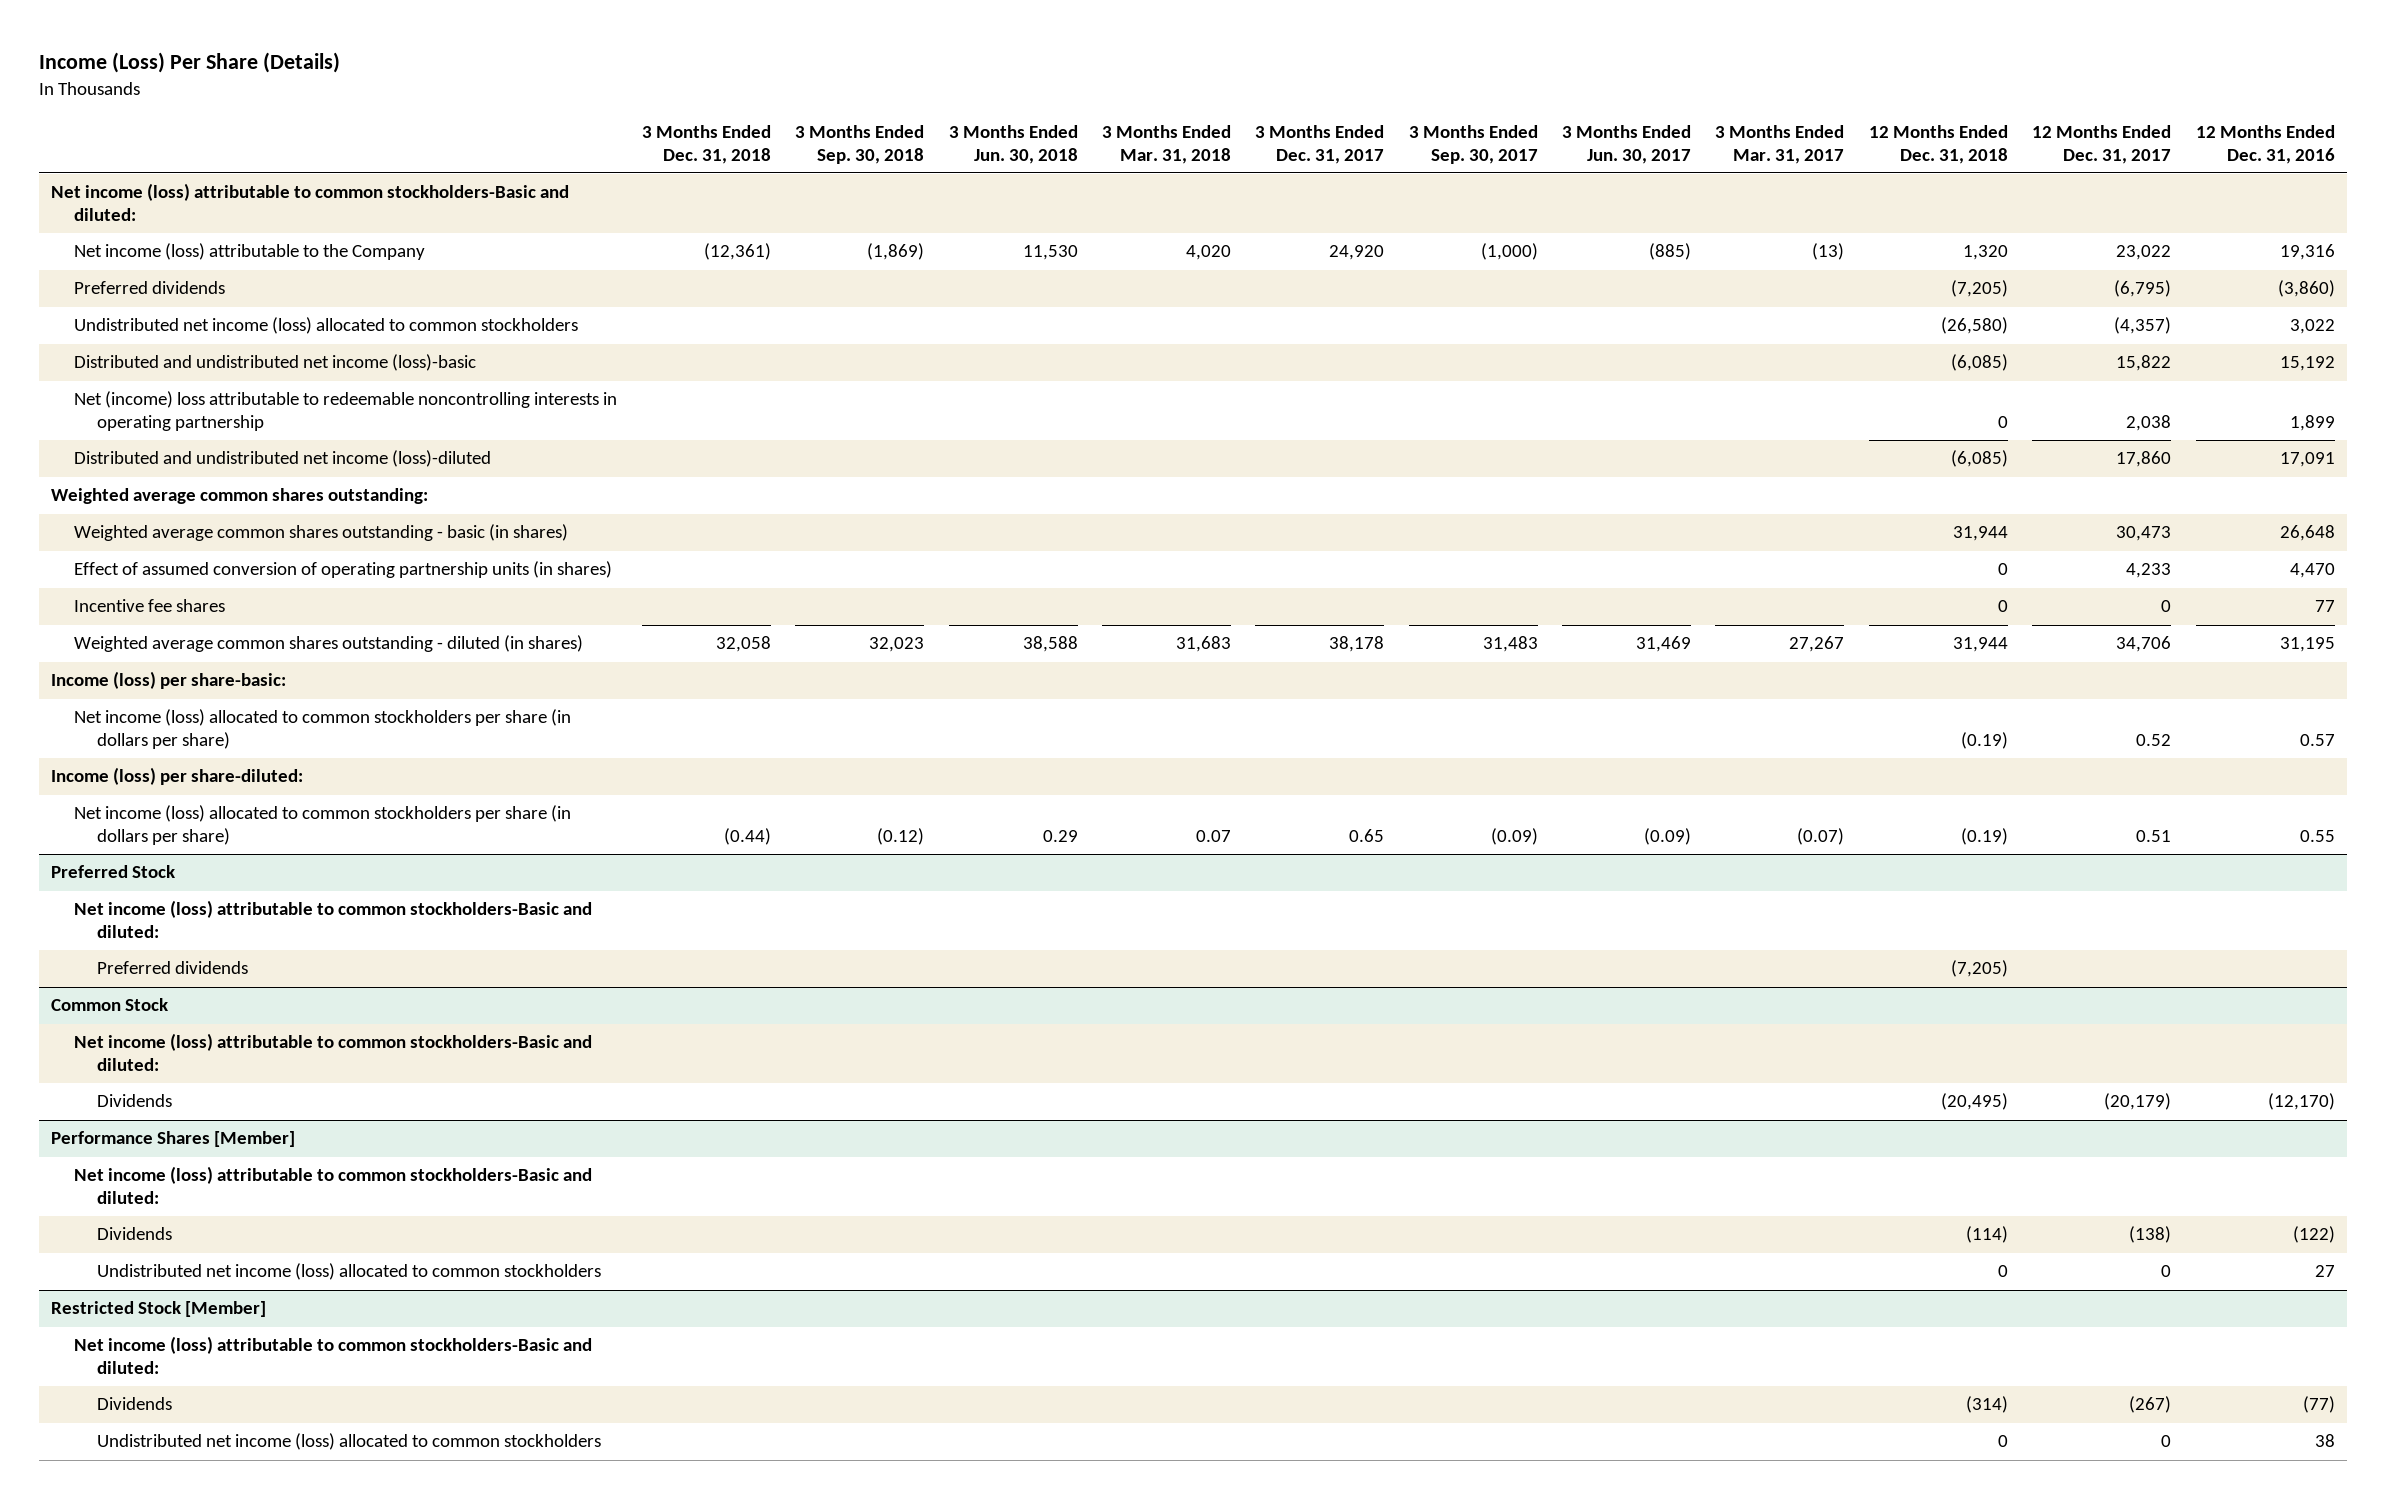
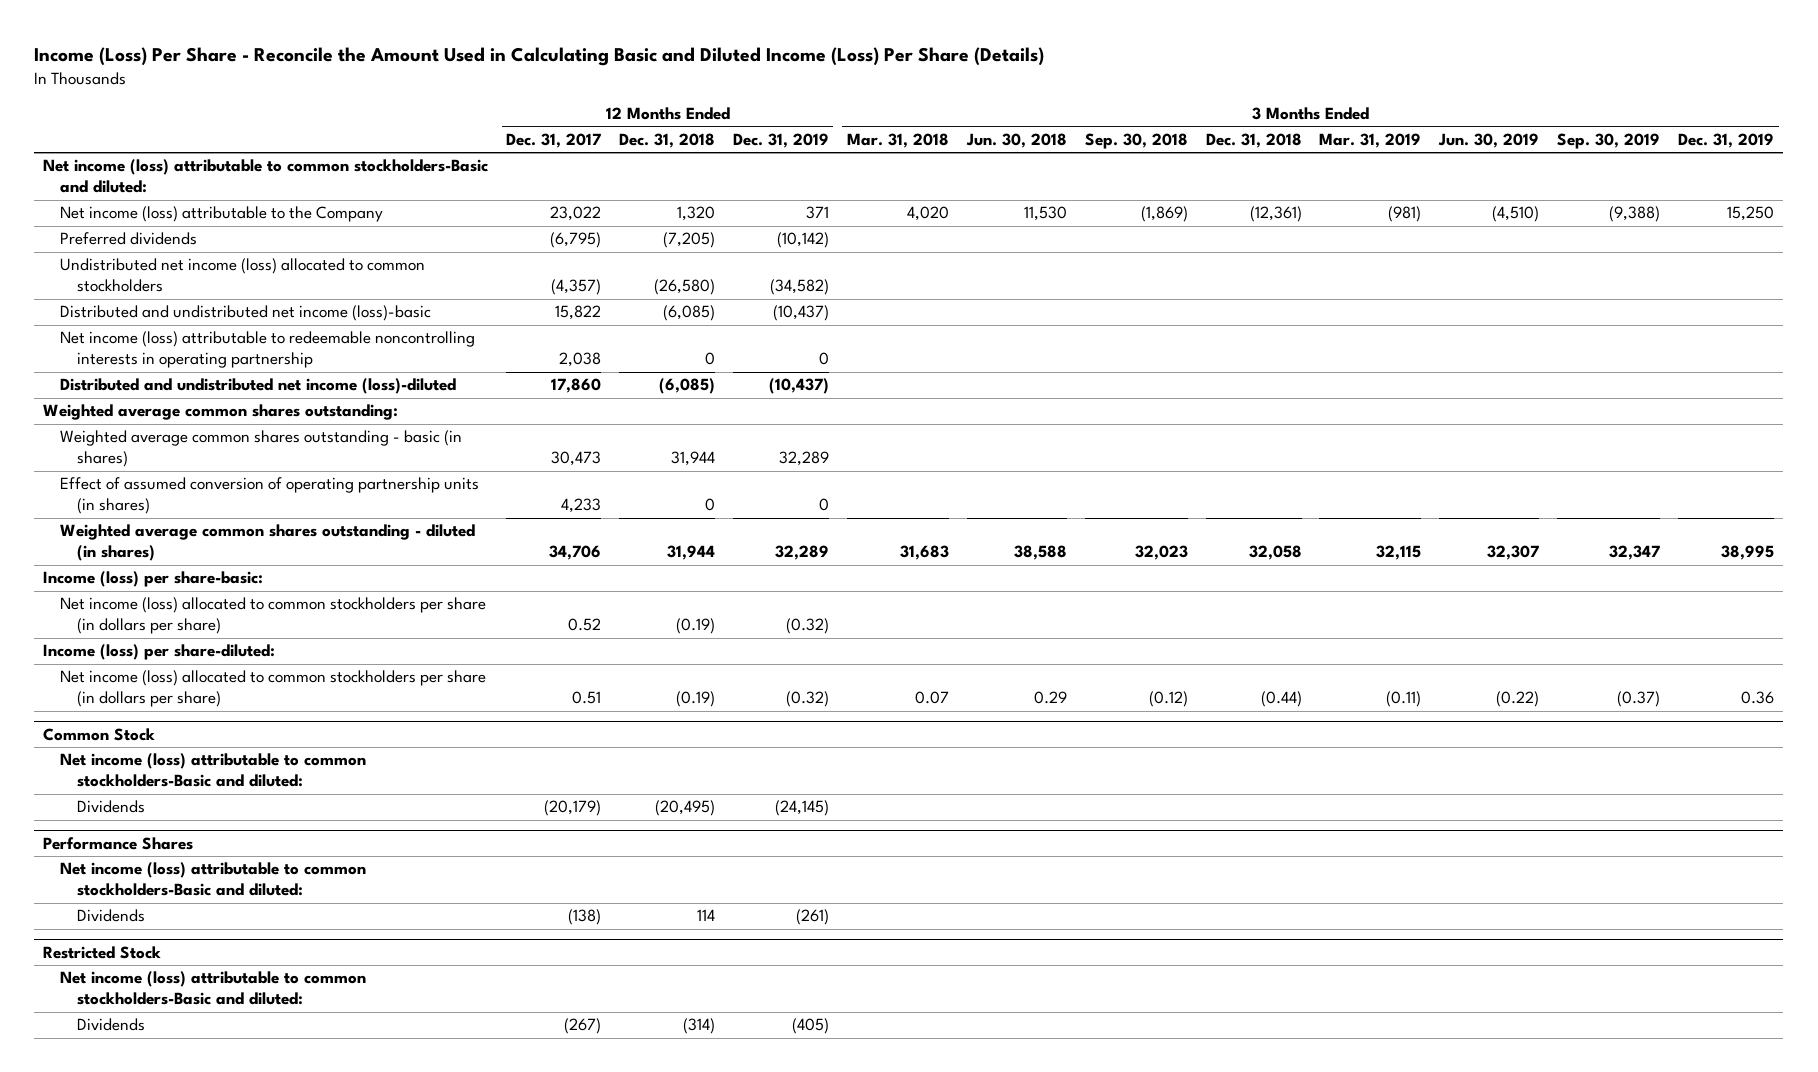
[39,51,341,73] Income (Loss) Per Share (Details) -> [34,46,1045,66] Income (Loss) Per Share - Reconcile the Amount Used in Calculating Basic and Diluted Income (Loss) Per Share (Details)
[1255,125,1385,164] 3 Months Ended Dec. 31, 2017 -> none
[1408,125,1538,164] 3 Months Ended Sep. 30, 2017 -> none
[1562,125,1692,164] 3 Months Ended Jun. 30, 2017 -> none
[1715,125,1845,164] 3 Months Ended Mar. 31, 2017 -> none
[2195,125,2335,164] 12 Months Ended Dec. 31, 2016 -> none
none -> [733,132,830,148] Dec. 31, 2019
none -> [1319,132,1422,148] Mar. 31, 2019
none -> [1438,132,1540,148] Jun. 30, 2019
none -> [1557,132,1661,149] Sep. 30, 2019
none -> [1678,132,1775,148] Dec. 31, 2019
[74,391,618,432] Net (income) loss attributable to redeemable noncontrolling interests in operating partnership -> [60,331,476,369] Net income (loss) attributable to redeemable noncontrolling interests in operating partnership
[74,599,226,613] Incentive fee shares -> none
[51,865,176,879] Preferred Stock -> none
[74,900,593,939] Net income (loss) attributable to common stockholders-Basic and diluted: -> none
[97,961,249,975] Preferred dividends -> none
[51,1131,296,1148] Performance Shares [Member] -> [43,836,194,850] Performance Shares
[97,1263,602,1281] Undistributed net income (loss) allocated to common stockholders -> none
[1965,1226,2008,1244] (114) -> [697,909,716,922] 114
[51,1301,267,1318] Restricted Stock [Member] -> [43,945,162,959] Restricted Stock
[97,1433,602,1451] Undistributed net income (loss) allocated to common stockholders -> none

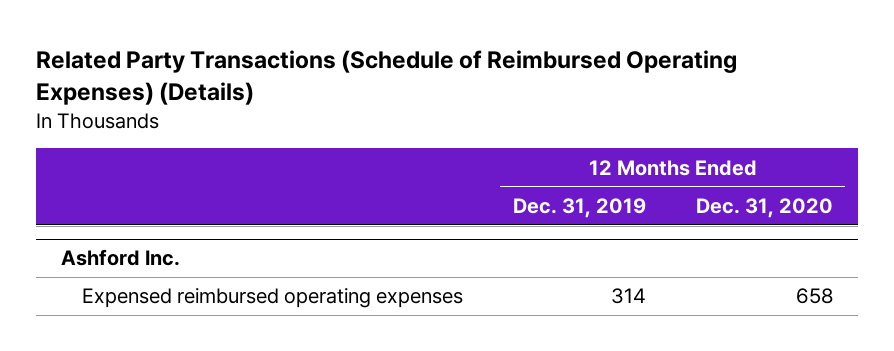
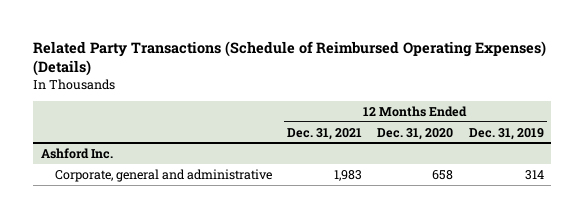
none -> [287,127,363,140] Dec. 31, 2021
[81,288,463,309] Expensed reimbursed operating expenses -> [55,168,273,182] Corporate, general and administrative

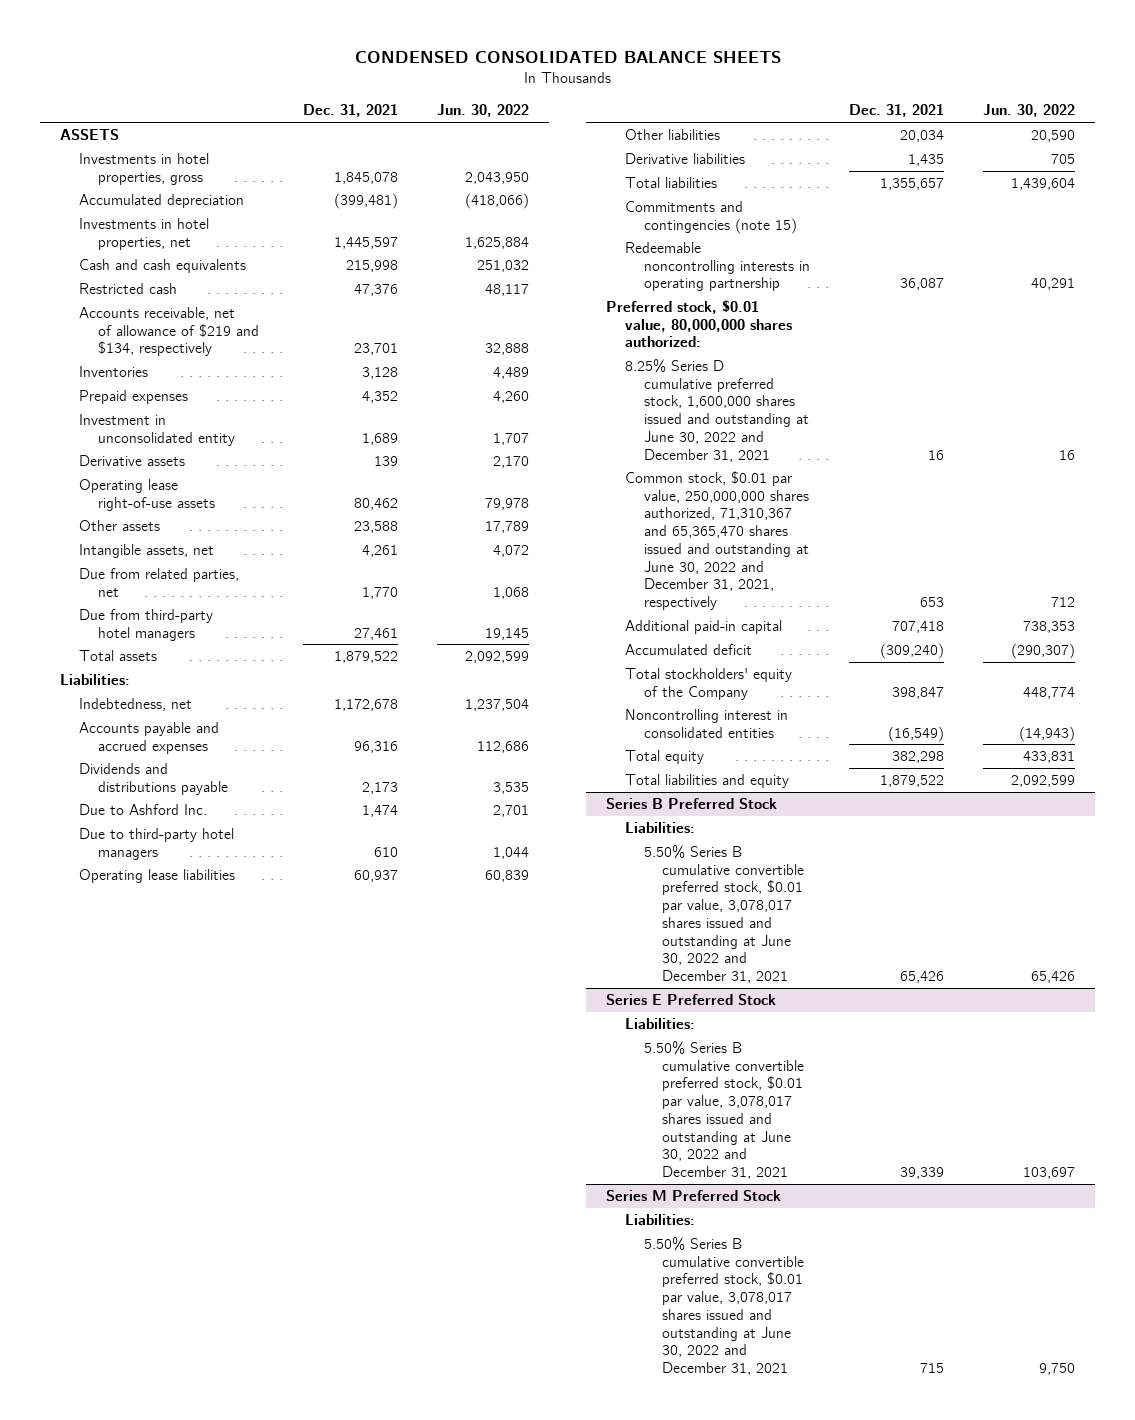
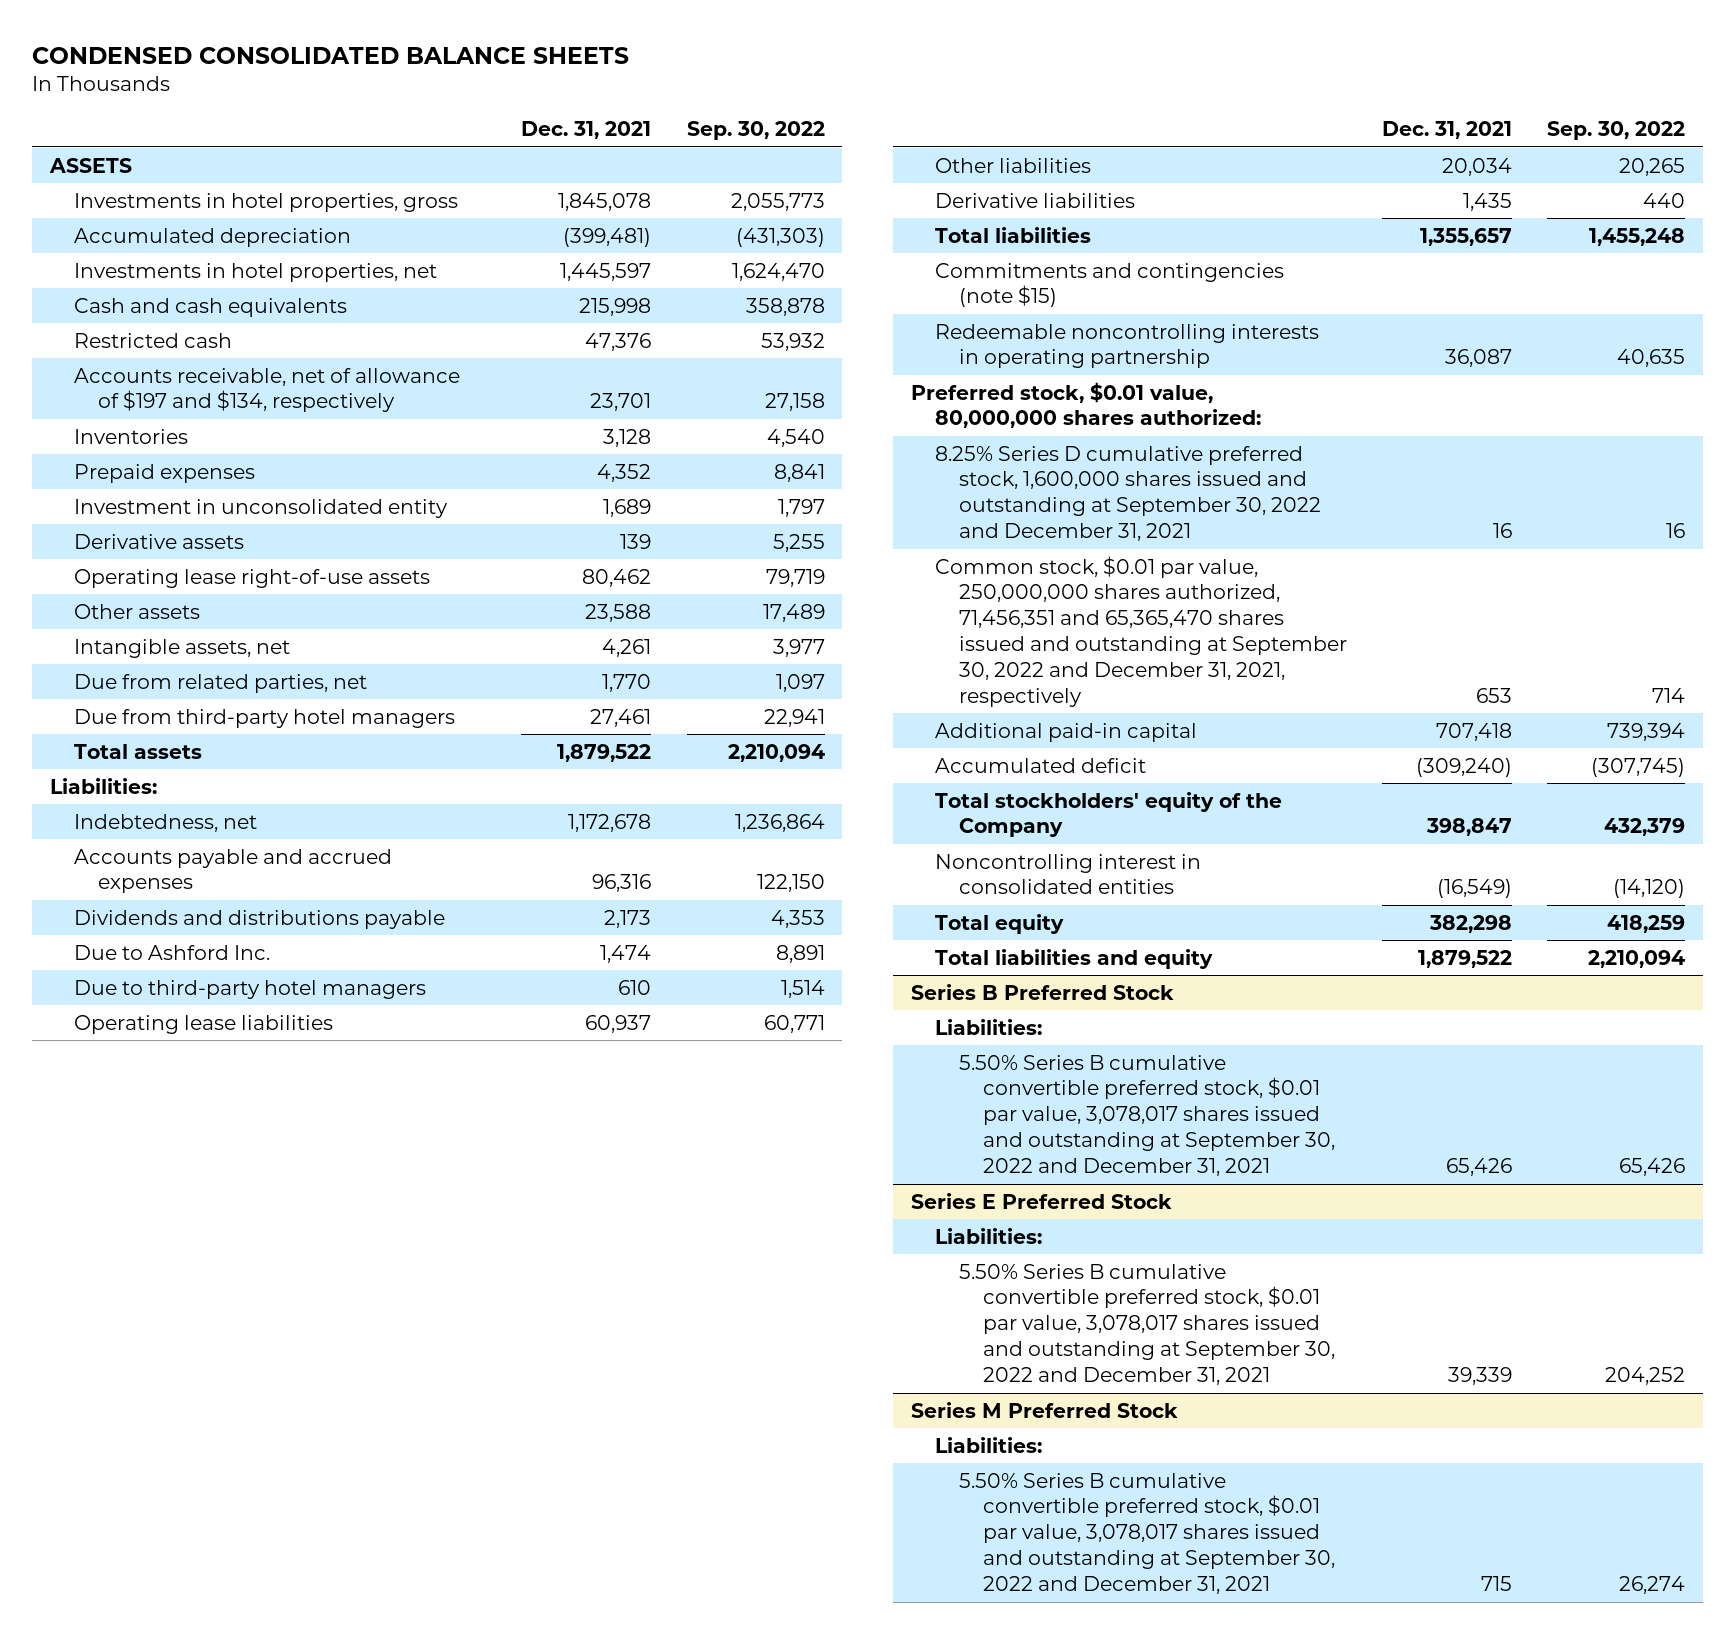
[437,104,530,118] Jun. 30, 2022 -> none
none -> [686,121,825,141] Sep. 30, 2022
[78,306,259,357] Accounts receivable, net of allowance of $219 and $134, respectively -> [74,367,461,413] Accounts receivable, net of allowance of $197 and $134, respectively
[624,200,797,234] Commitments and contingencies (note 15) -> [934,262,1284,308] Commitments and contingencies (note $15)
[624,358,809,462] 8.25% Series D cumulative preferred stock, 1,600,000 shares issued and outstanding at June 30, 2022 and December 31, 2021 -> [934,445,1321,542] 8.25% Series D cumulative preferred stock, 1,600,000 shares issued and outstanding at September 30, 2022 and December 31, 2021
[624,470,809,611] Common stock, $0.01 par value, 250,000,000 shares authorized, 71,310,367 and 65,365,470 shares issued and outstanding at June 30, 2022 and December 31, 2021, respectively -> [934,555,1347,708] Common stock, $0.01 par value, 250,000,000 shares authorized, 71,456,351 and 65,365,470 shares issued and outstanding at September 30, 2022 and December 31, 2021, respectively
[643,844,805,984] 5.50% Series B cumulative convertible preferred stock, $0.01 par value, 3,078,017 shares issued and outstanding at June 30, 2022 and December 31, 2021 -> [958,1054,1335,1177] 5.50% Series B cumulative convertible preferred stock, $0.01 par value, 3,078,017 shares issued and outstanding at September 30, 2022 and December 31, 2021
[643,1040,805,1180] 5.50% Series B cumulative convertible preferred stock, $0.01 par value, 3,078,017 shares issued and outstanding at June 30, 2022 and December 31, 2021 -> [958,1263,1335,1386] 5.50% Series B cumulative convertible preferred stock, $0.01 par value, 3,078,017 shares issued and outstanding at September 30, 2022 and December 31, 2021
[643,1236,805,1376] 5.50% Series B cumulative convertible preferred stock, $0.01 par value, 3,078,017 shares issued and outstanding at June 30, 2022 and December 31, 2021 -> [958,1472,1335,1595] 5.50% Series B cumulative convertible preferred stock, $0.01 par value, 3,078,017 shares issued and outstanding at September 30, 2022 and December 31, 2021

